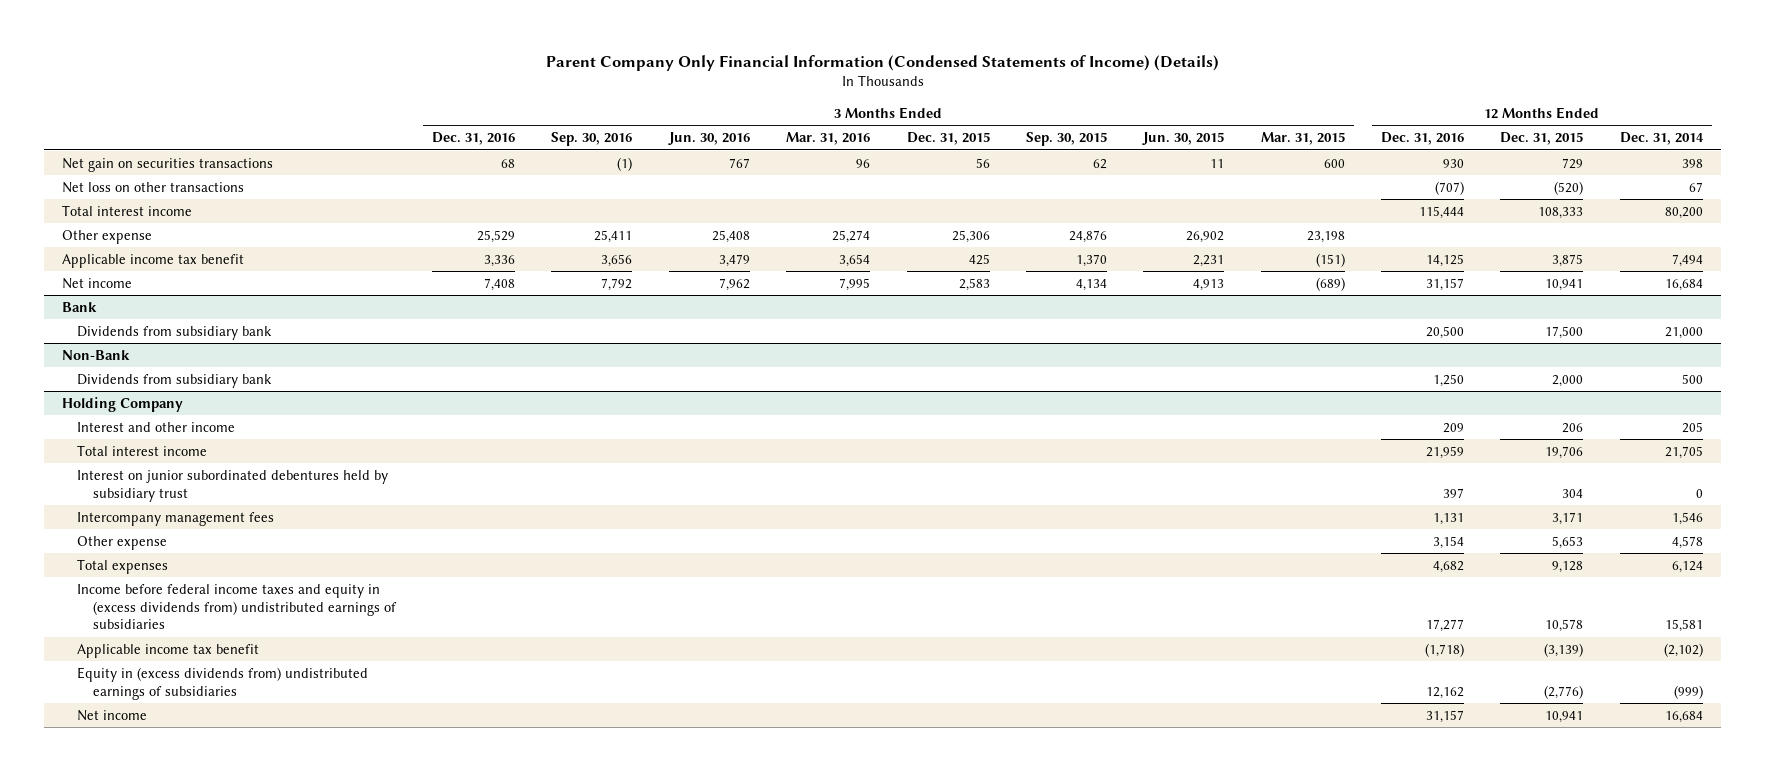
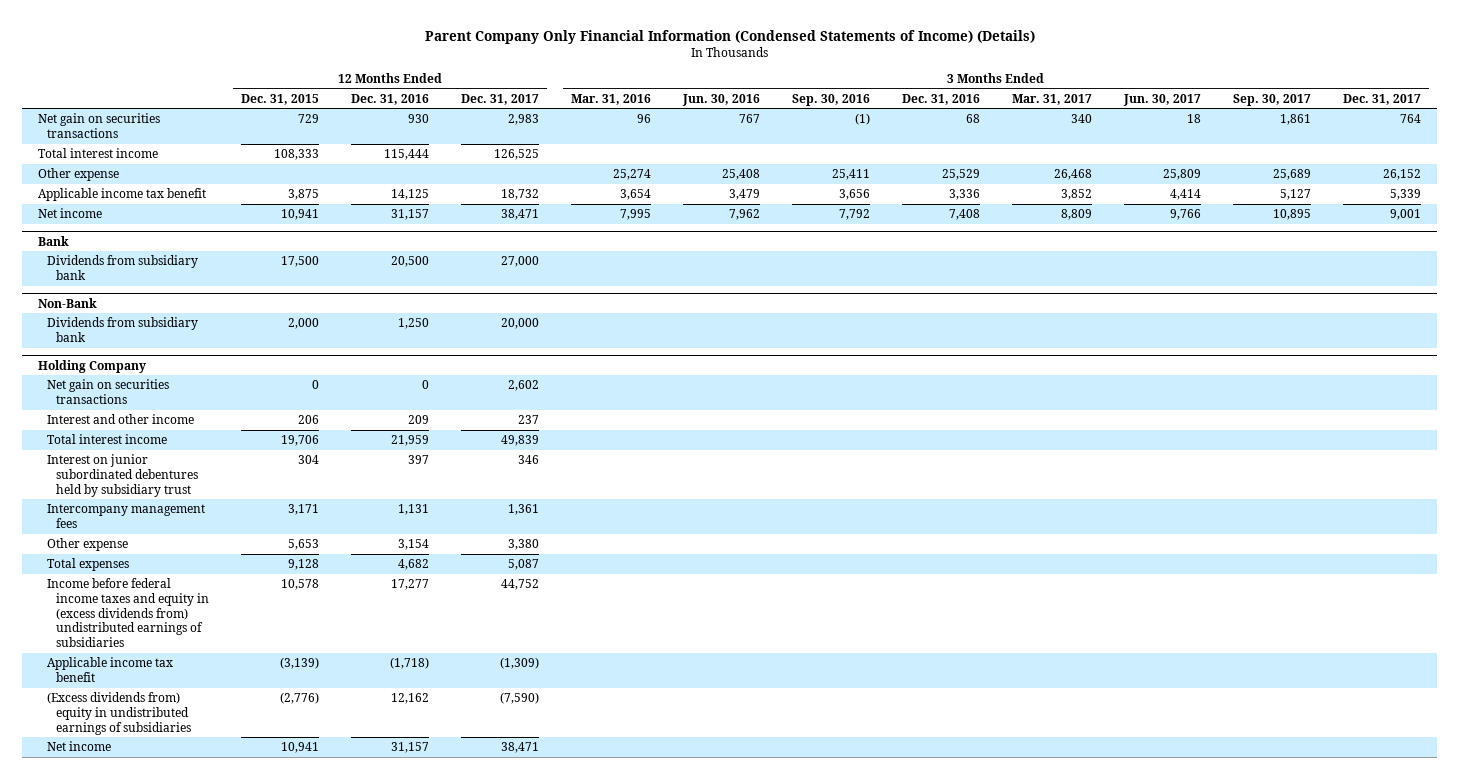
[906,132,990,146] Dec. 31, 2015 -> none
[1025,132,1107,147] Sep. 30, 2015 -> none
[1142,132,1225,146] Jun. 30, 2015 -> none
[1260,132,1345,146] Mar. 31, 2015 -> none
[1619,132,1704,146] Dec. 31, 2014 -> none
none -> [461,93,540,105] Dec. 31, 2017
none -> [1012,93,1093,105] Mar. 31, 2017
none -> [1123,93,1202,106] Jun. 30, 2017
none -> [1233,93,1312,106] Sep. 30, 2017
none -> [1343,93,1422,105] Dec. 31, 2017
[62,181,245,193] Net loss on other transactions -> none
none -> [47,379,170,404] Net gain on securities transactions
[77,666,369,700] Equity in (excess dividends from) undistributed earnings of subsidiaries -> [47,692,192,735] (Excess dividends from) equity in undistributed earnings of subsidiaries

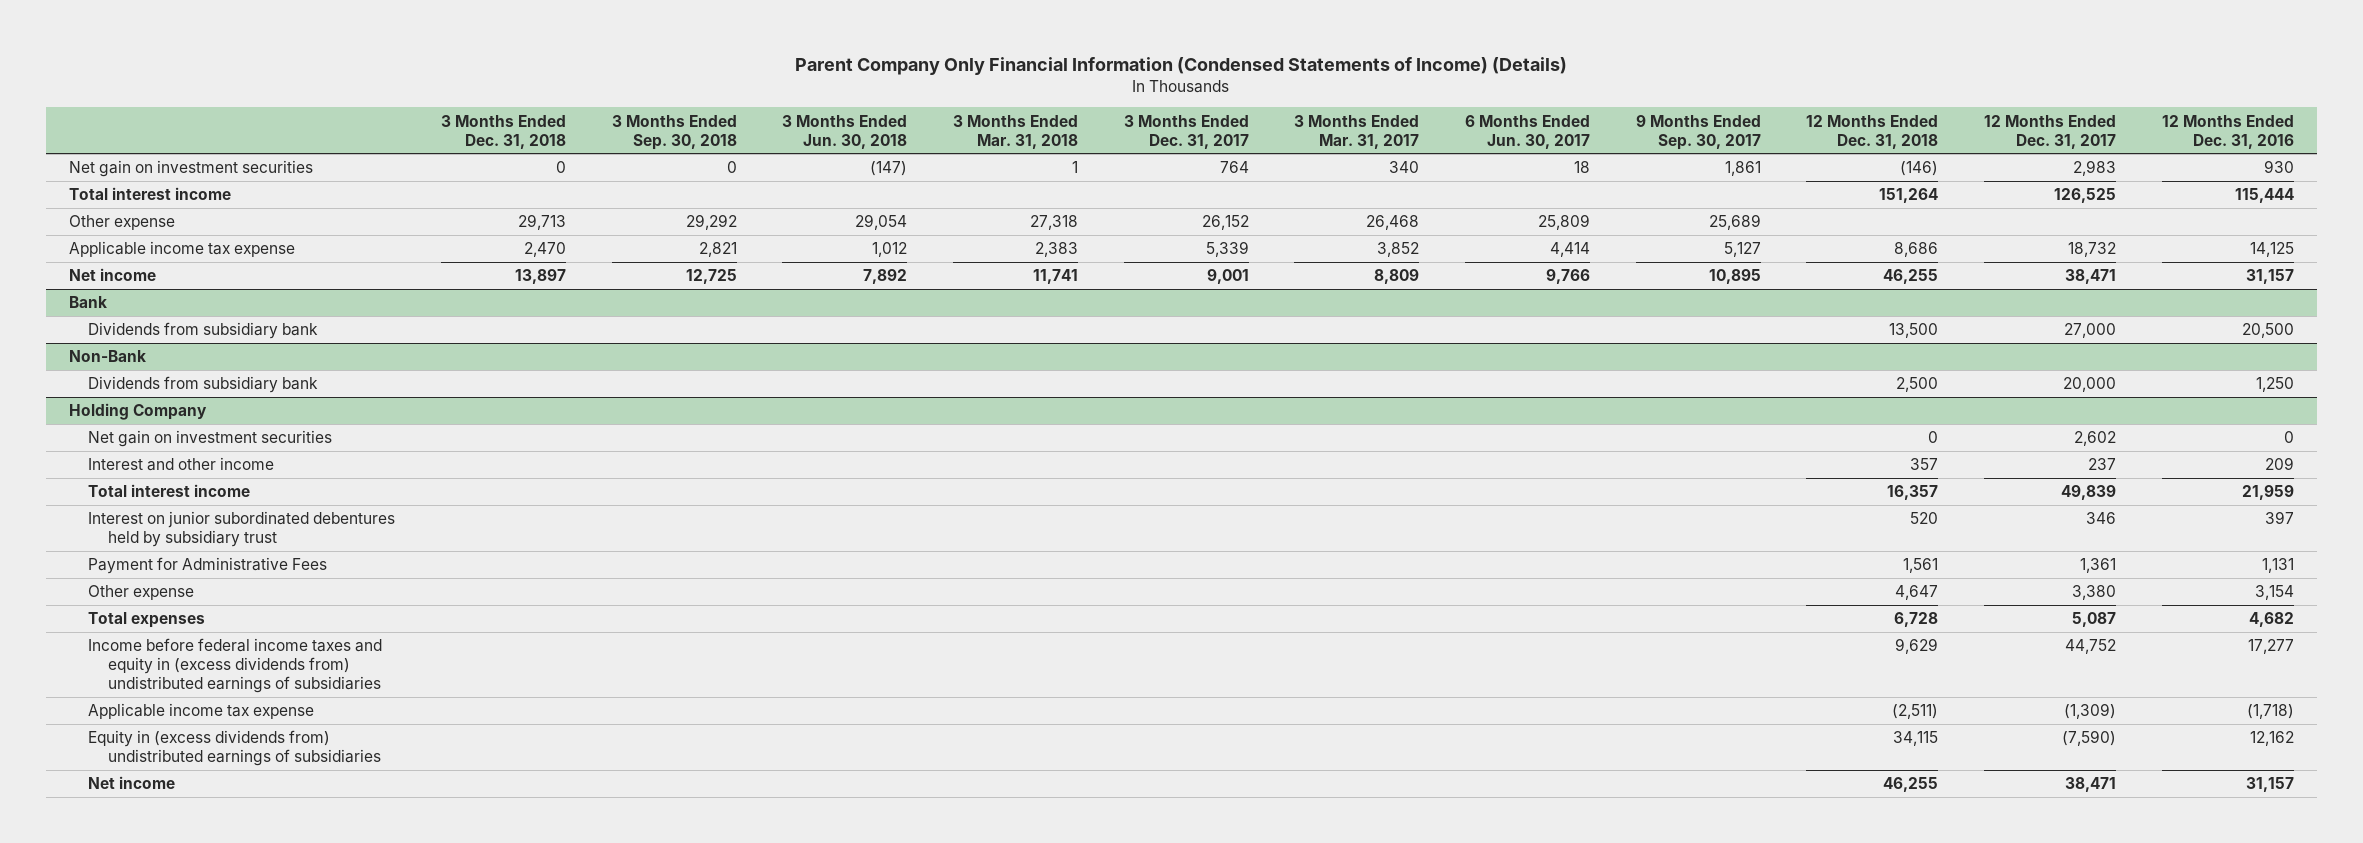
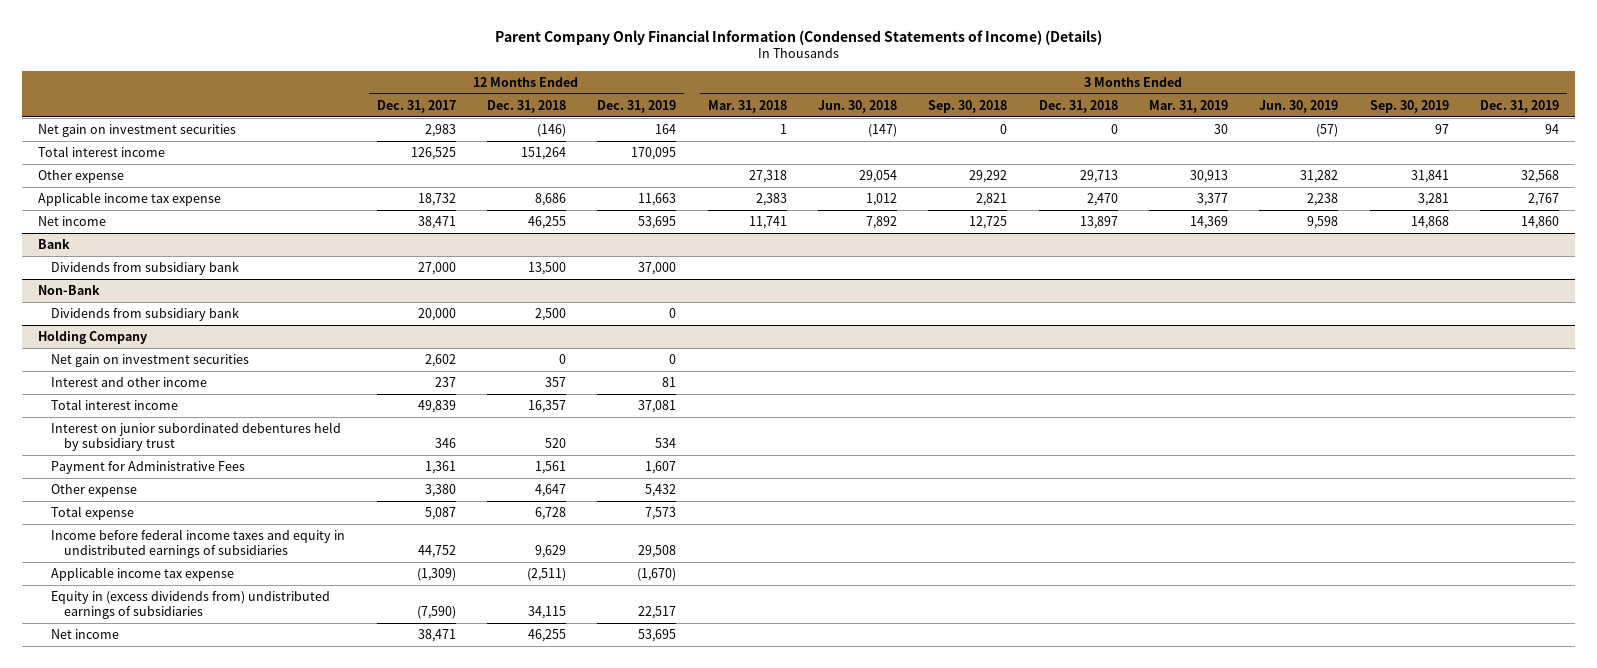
[1123,114,1249,149] 3 Months Ended Dec. 31, 2017 -> none
[1294,114,1420,149] 3 Months Ended Mar. 31, 2017 -> none
[1465,114,1591,149] 6 Months Ended Jun. 30, 2017 -> none
[1635,114,1761,150] 9 Months Ended Sep. 30, 2017 -> none
[2161,114,2294,149] 12 Months Ended Dec. 31, 2016 -> none
none -> [597,99,677,113] Dec. 31, 2019
none -> [1149,99,1229,113] Mar. 31, 2019
none -> [1259,99,1339,113] Jun. 30, 2019
none -> [1369,99,1449,113] Sep. 30, 2019
none -> [1480,99,1560,113] Dec. 31, 2019
[88,612,206,629] Total expenses -> [51,505,135,520] Total expense
[88,638,383,693] Income before federal income taxes and equity in (excess dividends from) undistributed earnings of subsidiaries -> [51,528,346,559] Income before federal income taxes and equity in undistributed earnings of subsidiaries

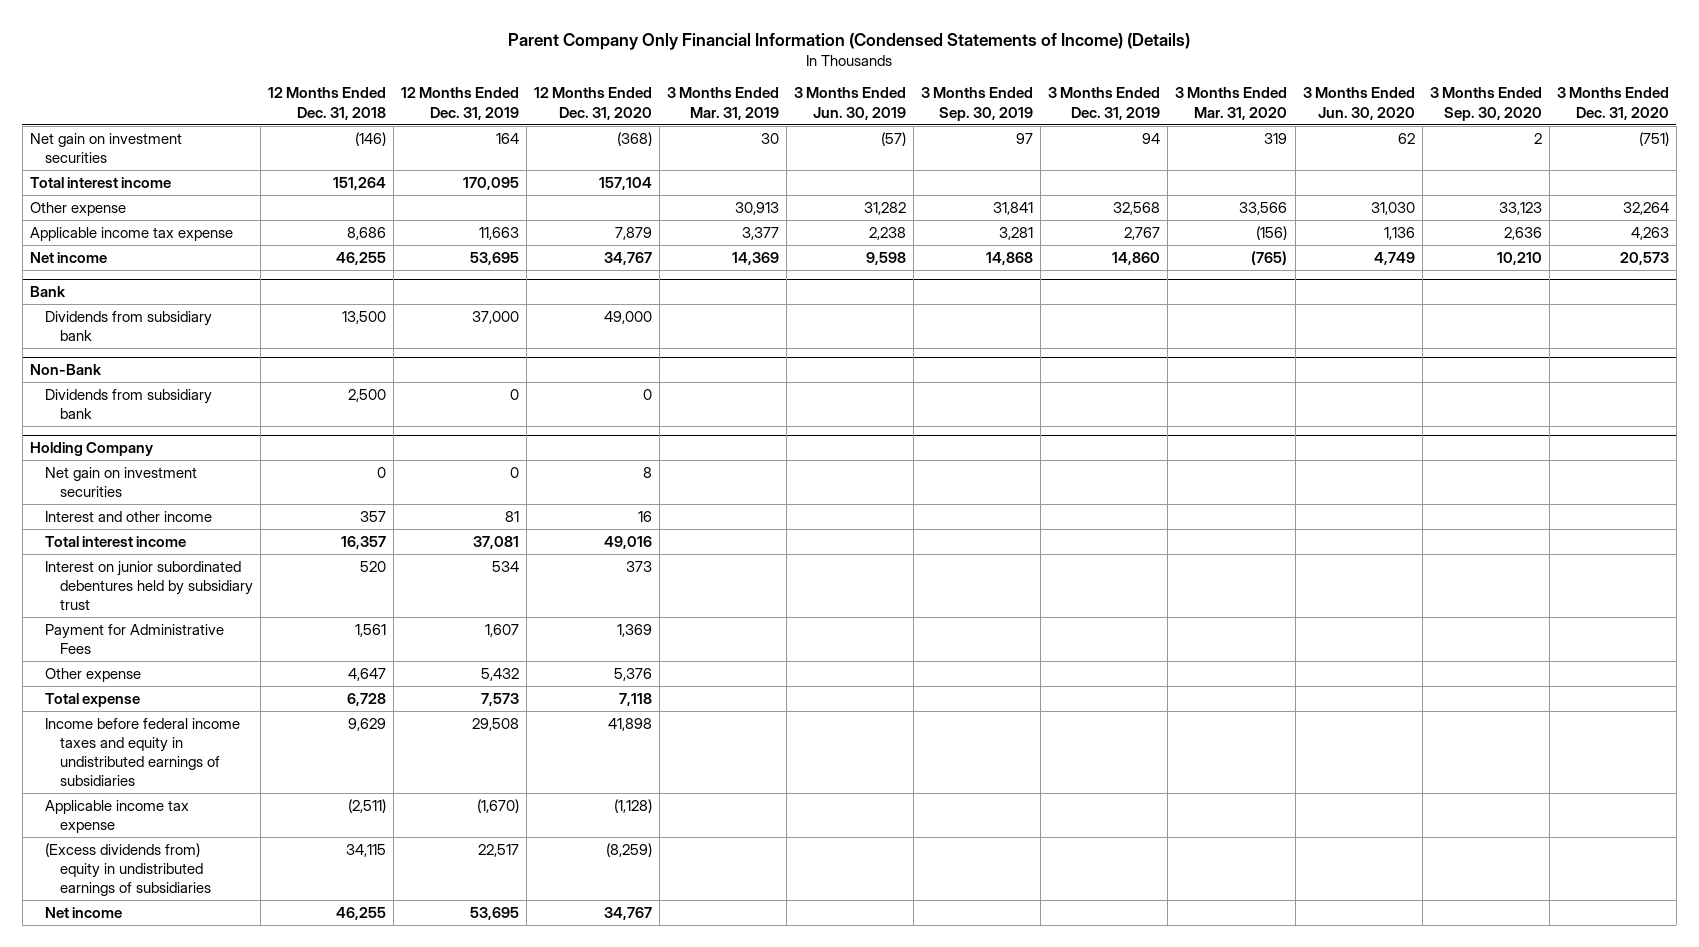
[376,99,456,113] Dec. 31, 2017 -> none
[707,99,787,113] Mar. 31, 2018 -> none
[818,99,898,113] Jun. 30, 2018 -> none
[928,99,1008,113] Sep. 30, 2018 -> none
[1038,99,1118,113] Dec. 31, 2018 -> none
none -> [534,87,653,120] 12 Months Ended Dec. 31, 2020
none -> [1175,87,1288,120] 3 Months Ended Mar. 31, 2020
none -> [1302,87,1415,120] 3 Months Ended Jun. 30, 2020
none -> [1429,87,1542,121] 3 Months Ended Sep. 30, 2020
none -> [1556,87,1669,120] 3 Months Ended Dec. 31, 2020
[51,590,331,620] Equity in (excess dividends from) undistributed earnings of subsidiaries -> [44,842,211,897] (Excess dividends from) equity in undistributed earnings of subsidiaries

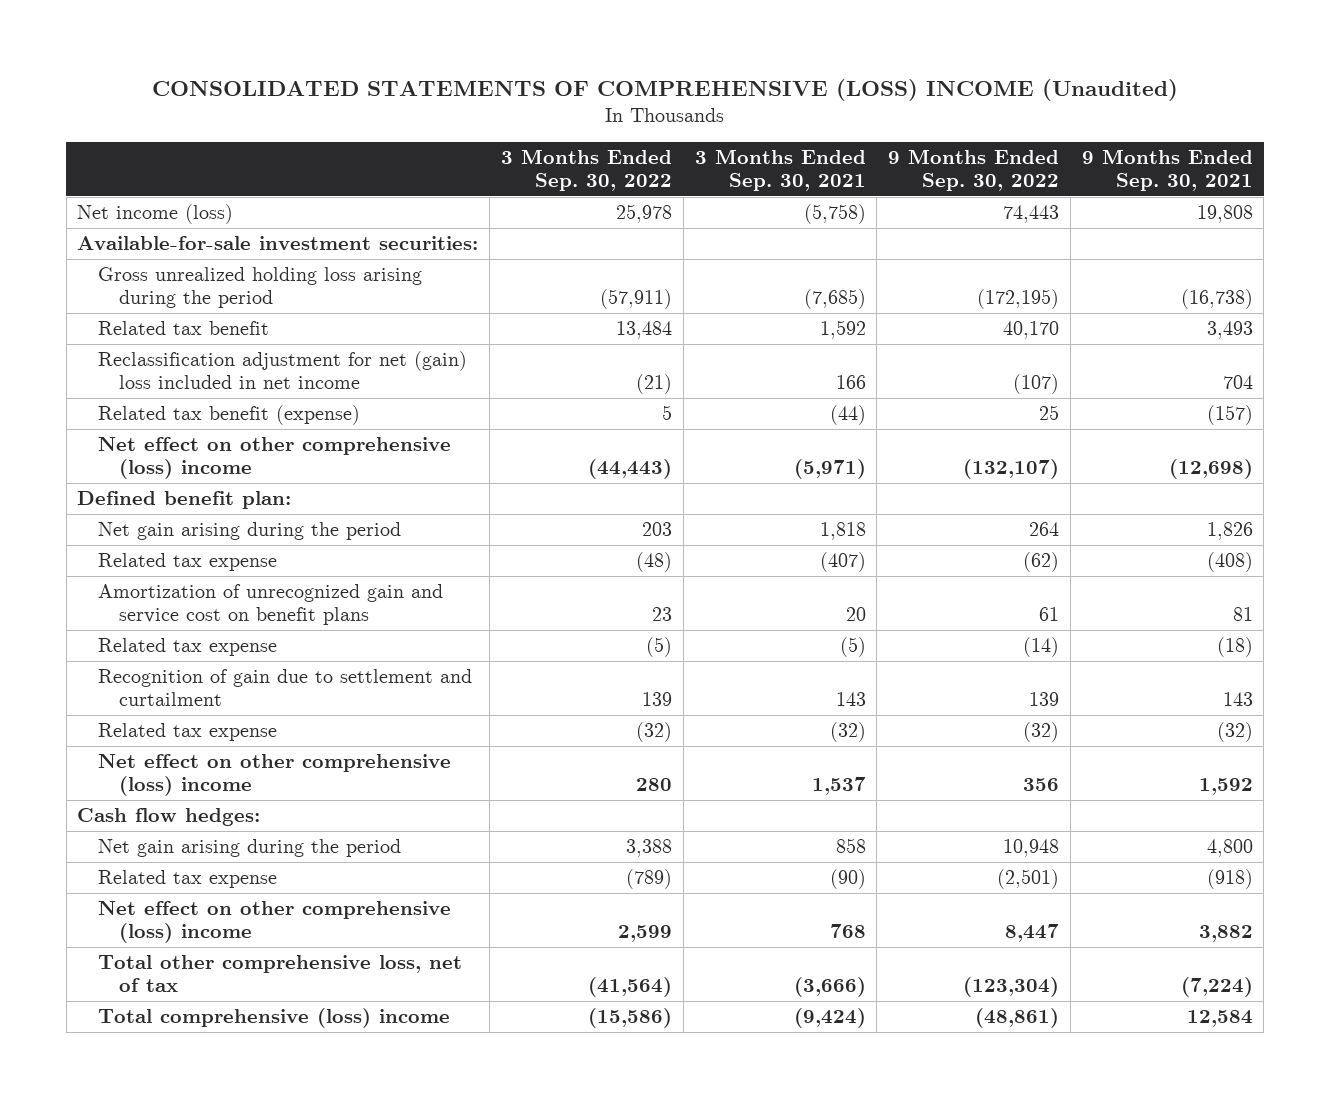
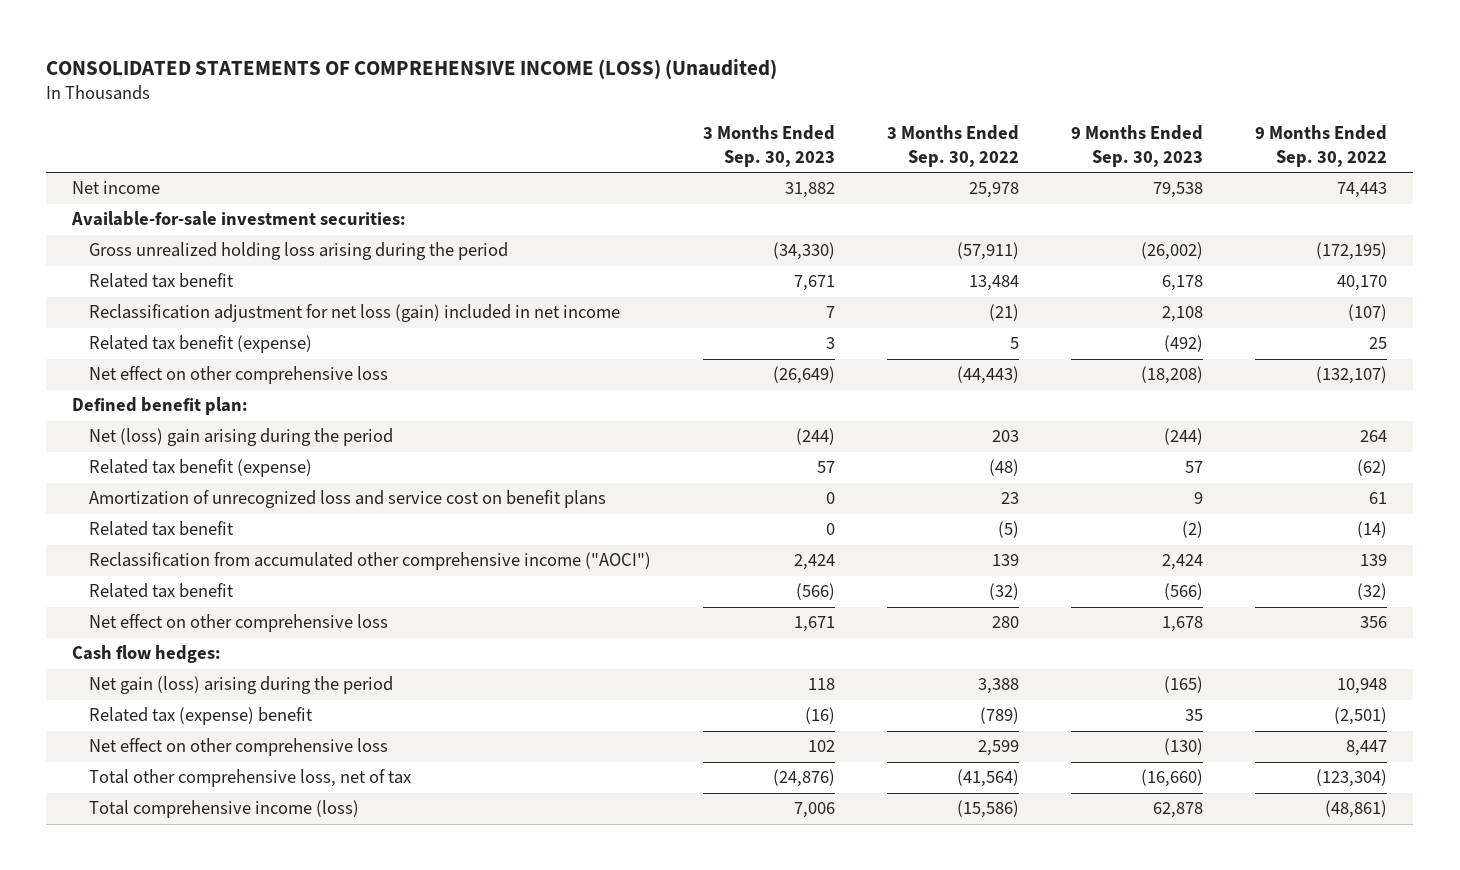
[152,79,1179,102] CONSOLIDATED STATEMENTS OF COMPREHENSIVE (LOSS) INCOME (Unaudited) -> [46,58,778,79] CONSOLIDATED STATEMENTS OF COMPREHENSIVE INCOME (LOSS) (Unaudited)
[694,148,866,191] 3 Months Ended Sep. 30, 2021 -> none
[1081,148,1253,191] 9 Months Ended Sep. 30, 2021 -> none
none -> [703,125,836,167] 3 Months Ended Sep. 30, 2023
none -> [1071,125,1204,167] 9 Months Ended Sep. 30, 2023
[77,204,234,225] Net income (loss) -> [72,181,161,195] Net income
[98,351,468,390] Reclassification adjustment for net (gain) loss included in net income -> [89,304,621,323] Reclassification adjustment for net loss (gain) included in net income
[98,437,452,480] Net effect on other comprehensive (loss) income -> [89,366,389,385] Net effect on other comprehensive loss
[98,522,402,541] Net gain arising during the period -> [89,428,394,447] Net (loss) gain arising during the period
[98,553,278,572] Related tax expense -> [89,459,313,478] Related tax benefit (expense)
[98,584,444,626] Amortization of unrecognized gain and service cost on benefit plans -> [89,490,607,509] Amortization of unrecognized loss and service cost on benefit plans
[98,638,278,657] Related tax expense -> [89,521,235,537] Related tax benefit
[98,669,473,707] Recognition of gain due to settlement and curtailment -> [89,552,652,571] Reclassification from accumulated other comprehensive income ("AOCI")
[98,723,278,742] Related tax expense -> [89,583,235,599] Related tax benefit
[98,754,452,797] Net effect on other comprehensive (loss) income -> [89,614,389,633] Net effect on other comprehensive loss
[98,839,402,858] Net gain arising during the period -> [89,676,394,695] Net gain (loss) arising during the period
[98,870,278,889] Related tax expense -> [89,707,314,726] Related tax (expense) benefit
[98,901,452,944] Net effect on other comprehensive (loss) income -> [89,738,389,757] Net effect on other comprehensive loss
[98,1008,451,1029] Total comprehensive (loss) income -> [89,800,360,819] Total comprehensive income (loss)

